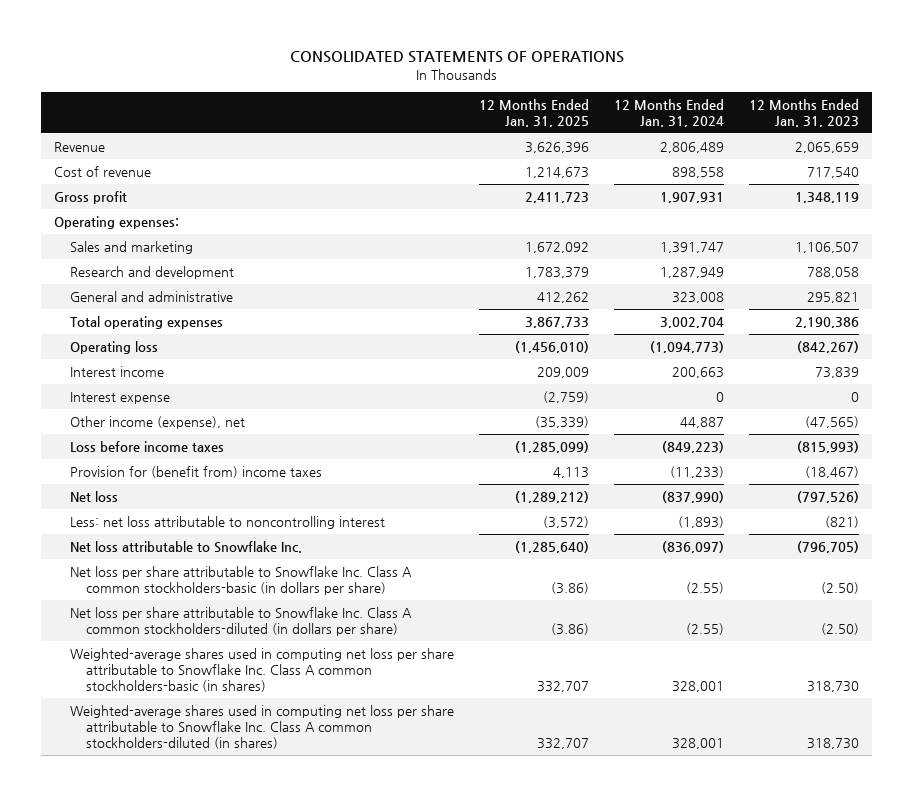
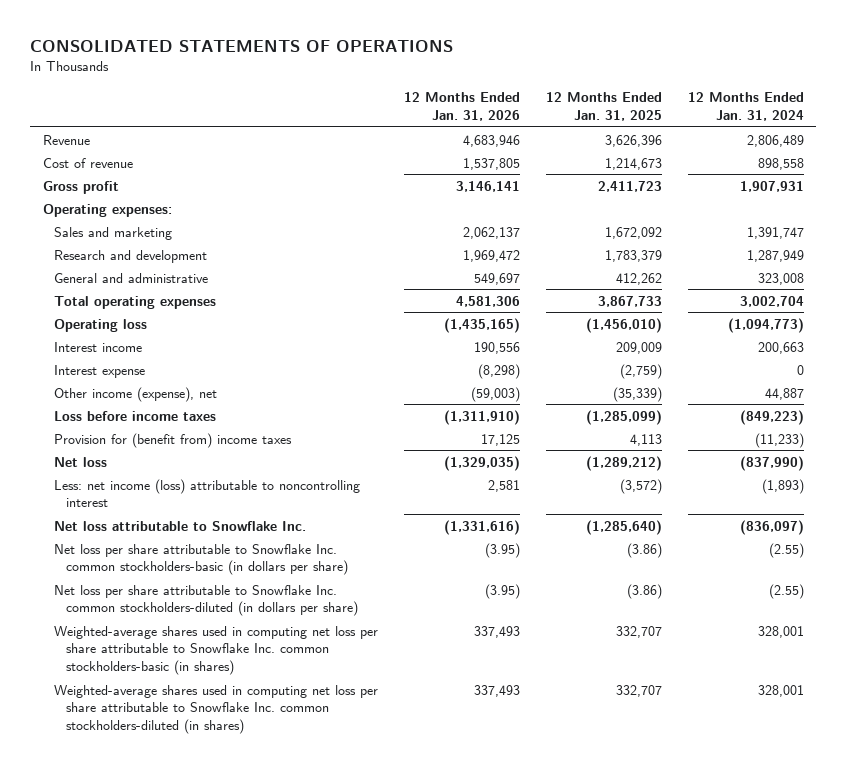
[749,98,860,127] 12 Months Ended Jan. 31, 2023 -> none
none -> [404,92,521,121] 12 Months Ended Jan. 31, 2026
[69,516,385,530] Less: net loss attributable to noncontrolling interest -> [54,478,361,508] Less: net income (loss) attributable to noncontrolling interest
[69,566,412,596] Net loss per share attributable to Snowflake Inc. Class A common stockholders-basic (in dollars per share) -> [54,543,348,576] Net loss per share attributable to Snowflake Inc. common stockholders-basic (in dollars per share)
[69,607,412,637] Net loss per share attributable to Snowflake Inc. Class A common stockholders-diluted (in dollars per share) -> [54,584,358,617] Net loss per share attributable to Snowflake Inc. common stockholders-diluted (in dollars per share)
[69,648,454,693] Weighted-average shares used in computing net loss per share attributable to Snowflake Inc. Class A common stockholders-basic (in shares) -> [54,625,379,676] Weighted-average shares used in computing net loss per share attributable to Snowflake Inc. common stockholders-basic (in shares)
[69,705,454,750] Weighted-average shares used in computing net loss per share attributable to Snowflake Inc. Class A common stockholders-diluted (in shares) -> [54,684,379,735] Weighted-average shares used in computing net loss per share attributable to Snowflake Inc. common stockholders-diluted (in shares)

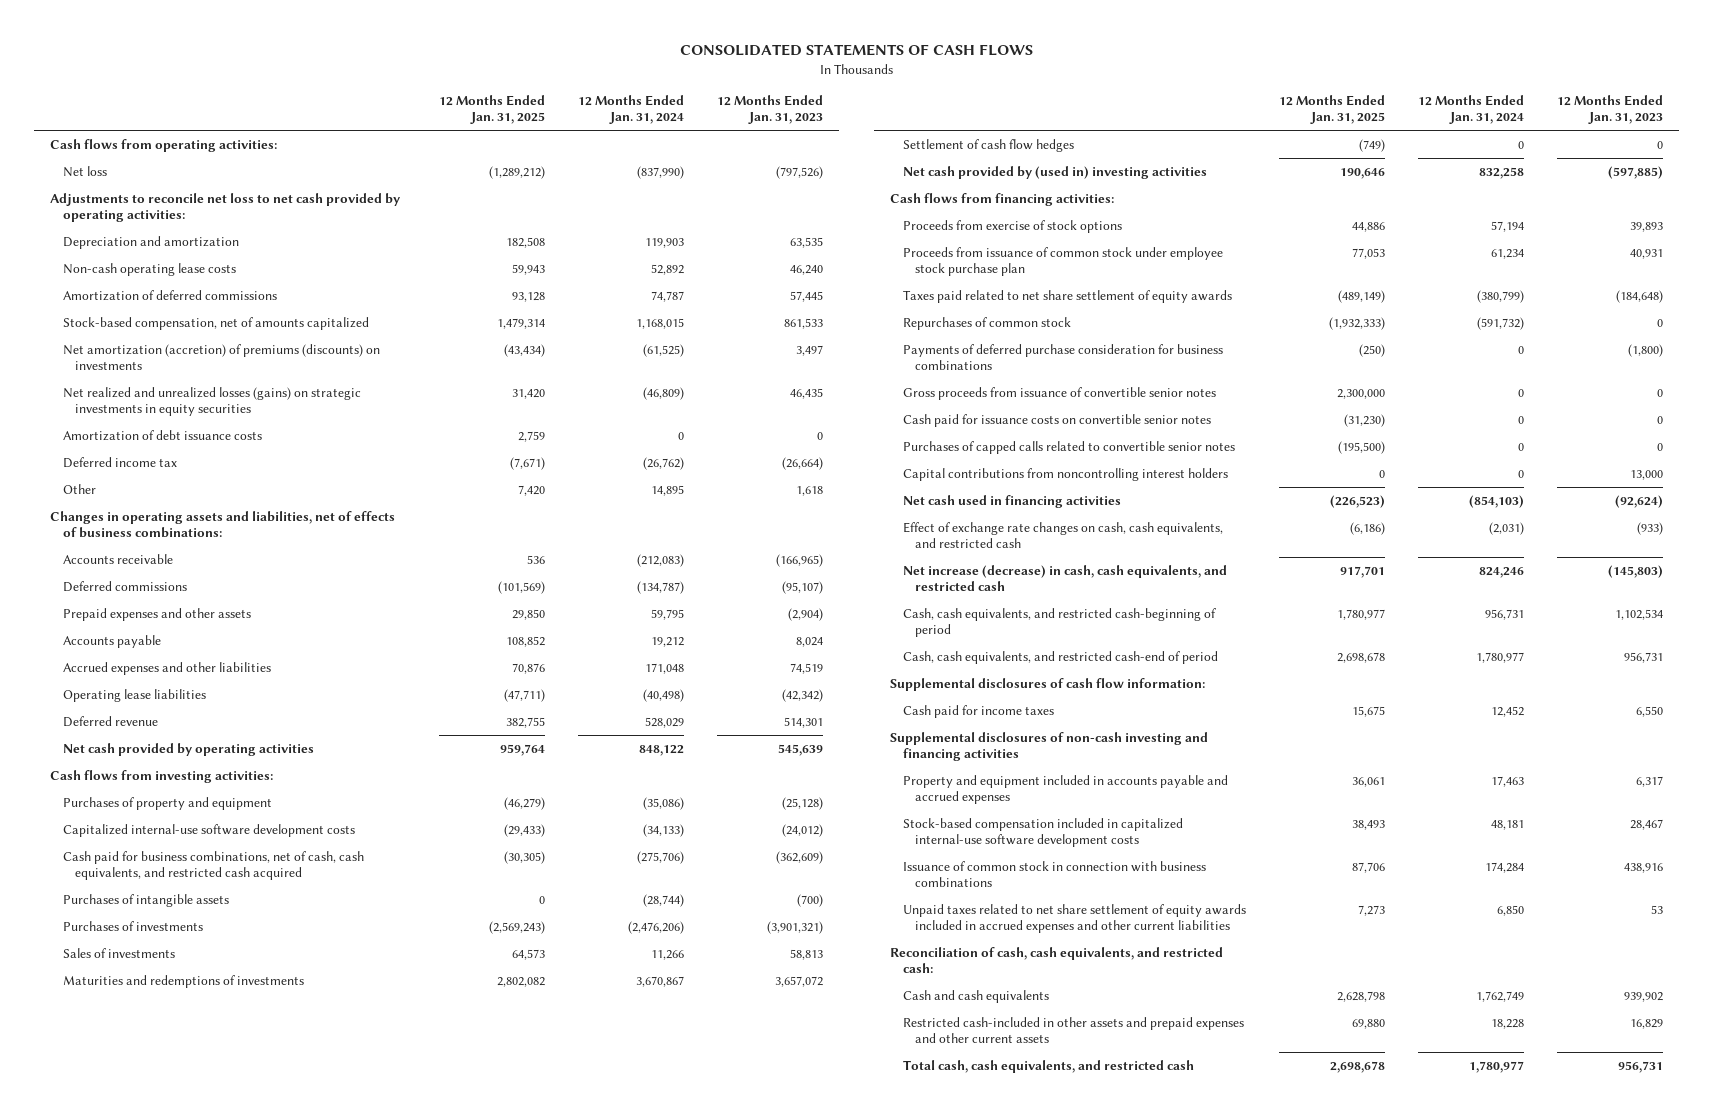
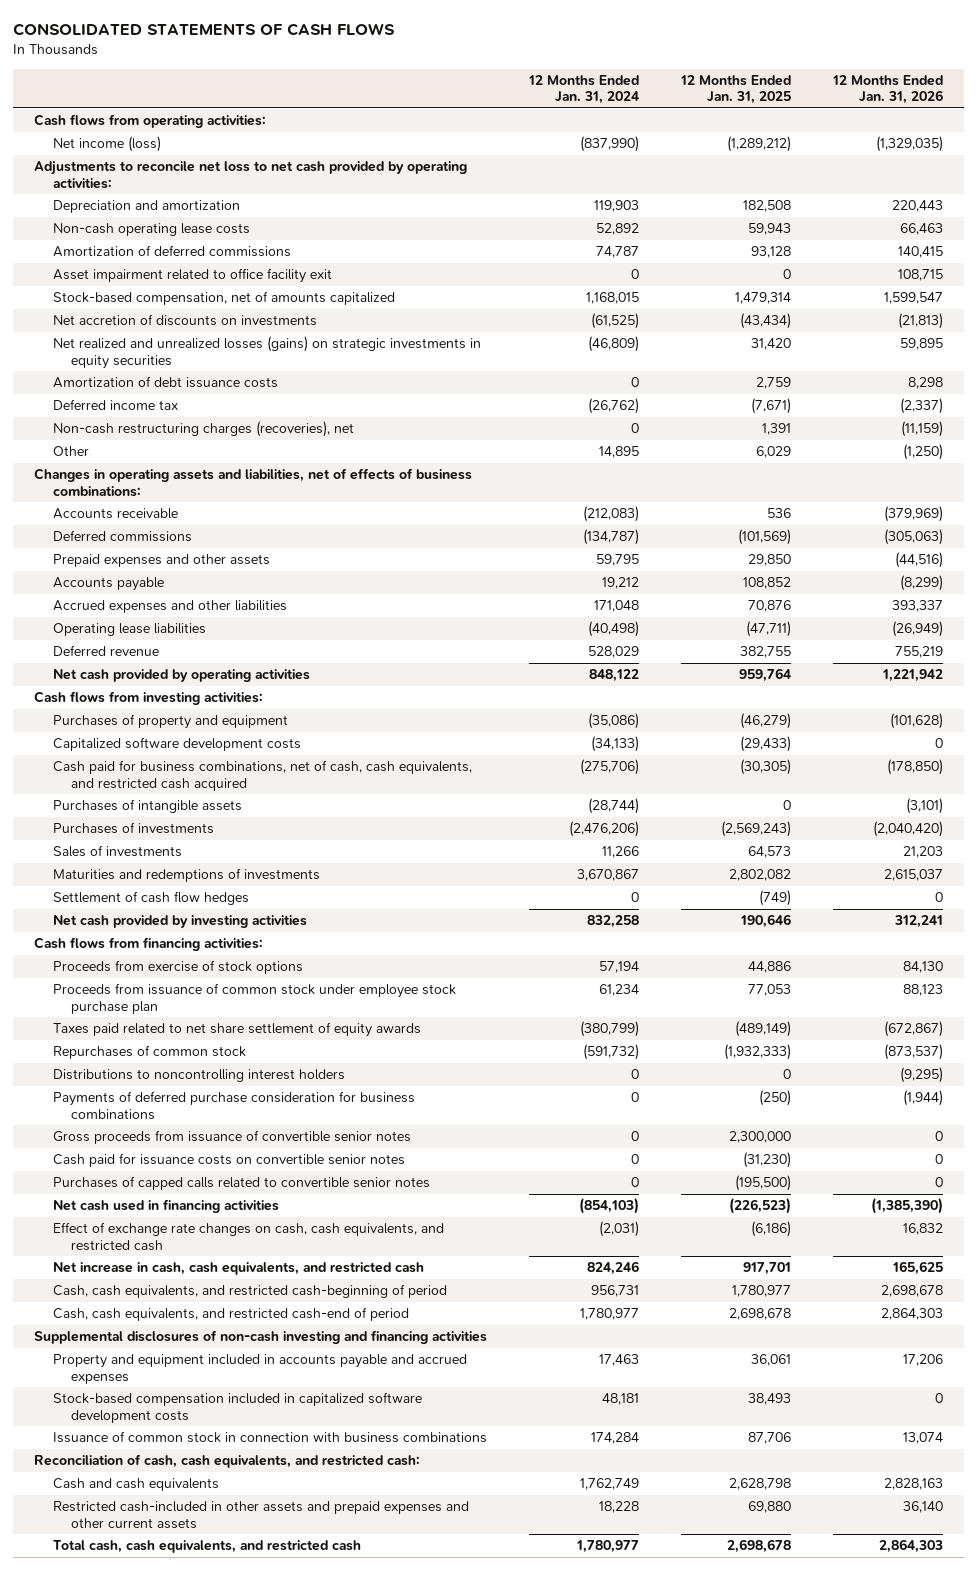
[716,95,823,125] 12 Months Ended Jan. 31, 2023 -> none
none -> [832,74,944,105] 12 Months Ended Jan. 31, 2026
[62,165,107,177] Net loss -> [52,136,161,153] Net income (loss)
none -> [52,268,332,284] Asset impairment related to office facility exit
[62,343,380,371] Net amortization (accretion) of premiums (discounts) on investments -> [52,314,317,327] Net accretion of discounts on investments
none -> [52,421,354,438] Non-cash restructuring charges (recoveries), net
[517,484,545,496] 7,420 -> [756,446,792,459] 6,029
[62,823,355,837] Capitalized internal-use software development costs -> [52,737,301,752] Capitalized software development costs
[902,165,1207,179] Net cash provided by (used in) investing activities -> [52,915,307,929] Net cash provided by investing activities
none -> [52,1069,345,1083] Distributions to noncontrolling interest holders
[902,467,1228,481] Capital contributions from noncontrolling interest holders -> none
[902,564,1227,592] Net increase (decrease) in cash, cash equivalents, and restricted cash -> [52,1262,424,1276] Net increase in cash, cash equivalents, and restricted cash
[890,677,1206,691] Supplemental disclosures of cash flow information: -> none
[902,704,1054,718] Cash paid for income taxes -> none
[902,817,1183,848] Stock-based compensation included in capitalized internal-use software development costs -> [52,1392,422,1423] Stock-based compensation included in capitalized software development costs
[902,903,1246,934] Unpaid taxes related to net share settlement of equity awards included in accrued expenses and other current liabilities -> none

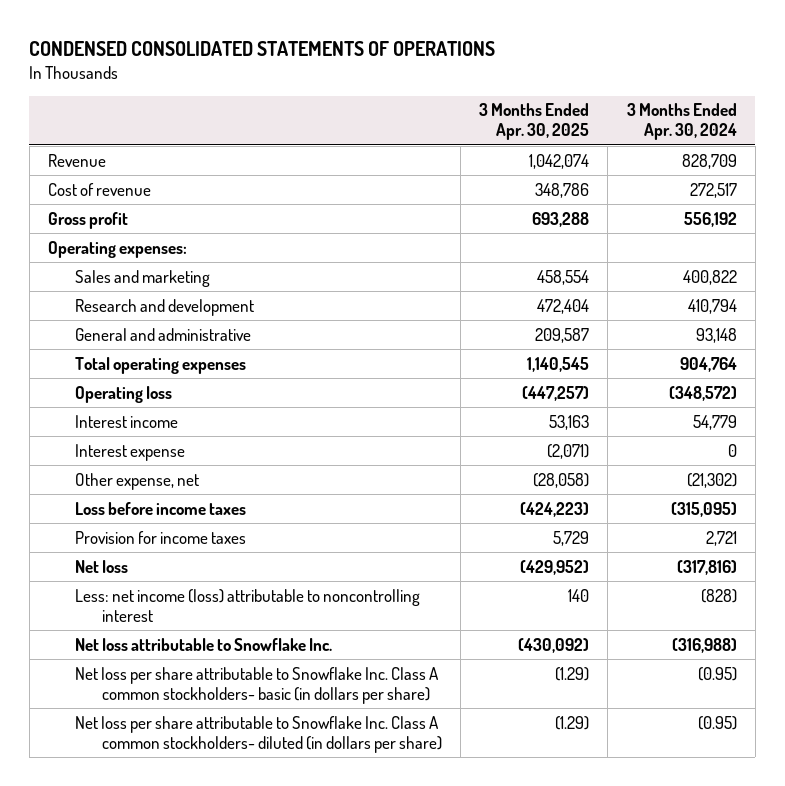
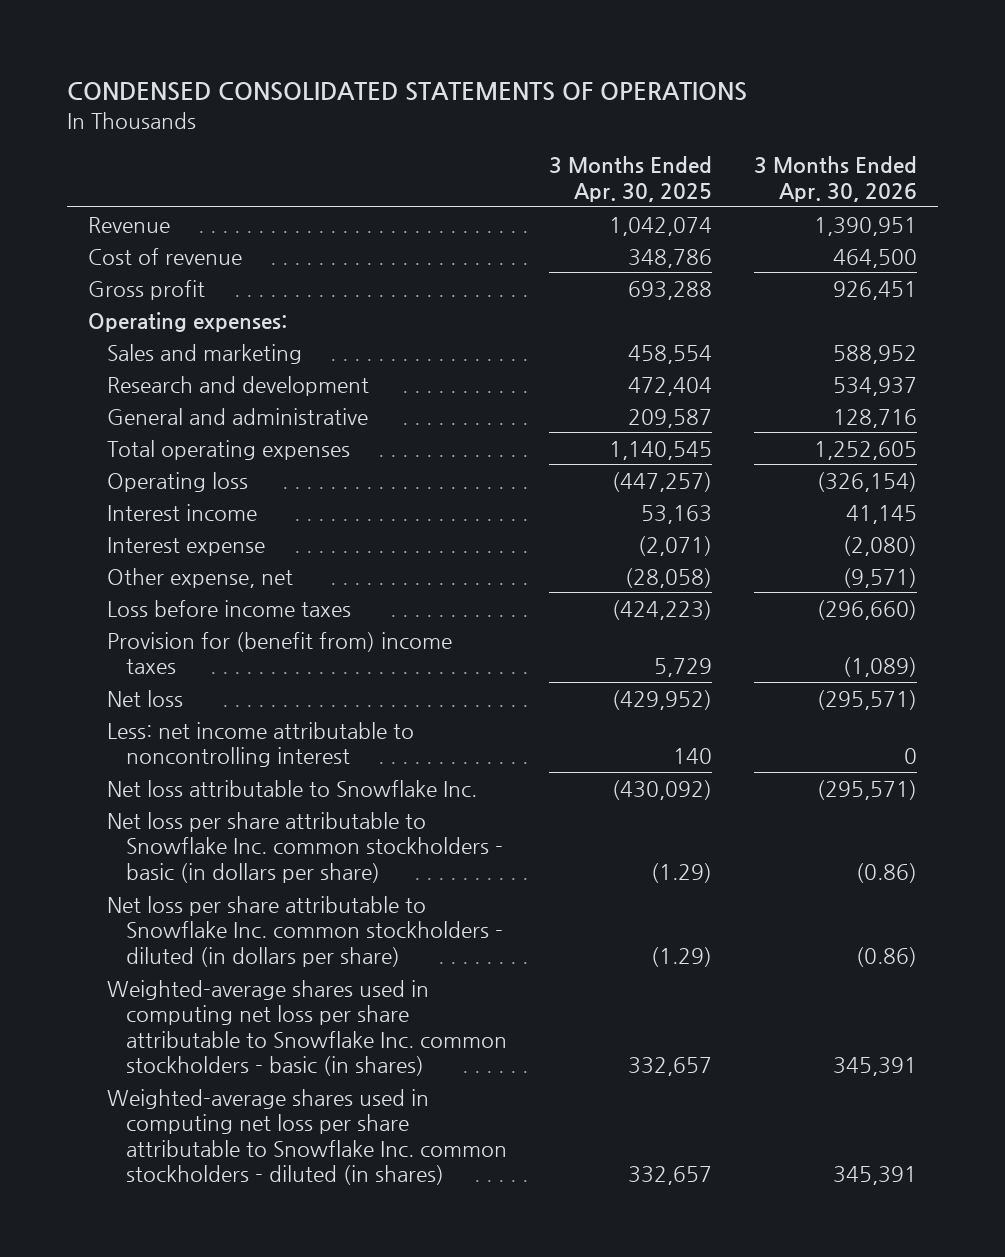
[626,103,737,141] 3 Months Ended Apr. 30, 2024 -> none
none -> [754,156,918,202] 3 Months Ended Apr. 30, 2026
[74,530,246,544] Provision for income taxes -> [106,631,452,675] Provision for (benefit from) income taxes
[74,588,420,622] Less: net income (loss) attributable to noncontrolling interest -> [106,721,414,768] Less: net income attributable to noncontrolling interest
[74,666,439,704] Net loss per share attributable to Snowflake Inc. Class A common stockholders- basic (in dollars per share) -> [106,811,503,883] Net loss per share attributable to Snowflake Inc. common stockholders - basic (in dollars per share)
[74,715,442,753] Net loss per share attributable to Snowflake Inc. Class A common stockholders- diluted (in dollars per share) -> [106,895,503,967] Net loss per share attributable to Snowflake Inc. common stockholders - diluted (in dollars per share)
none -> [106,979,507,1077] Weighted-average shares used in computing net loss per share attributable to Snowflake Inc. common stockholders - basic (in shares)
none -> [106,1088,507,1186] Weighted-average shares used in computing net loss per share attributable to Snowflake Inc. common stockholders - diluted (in shares)

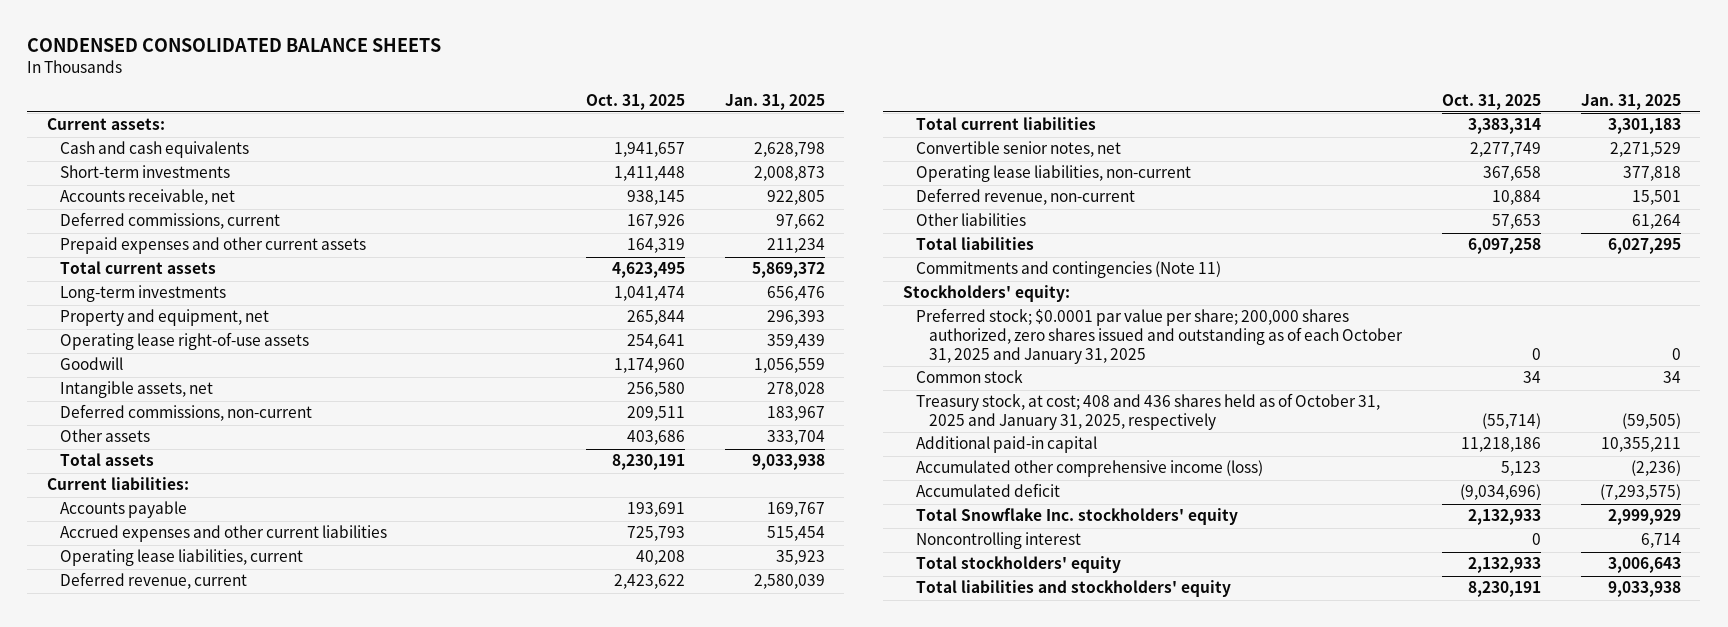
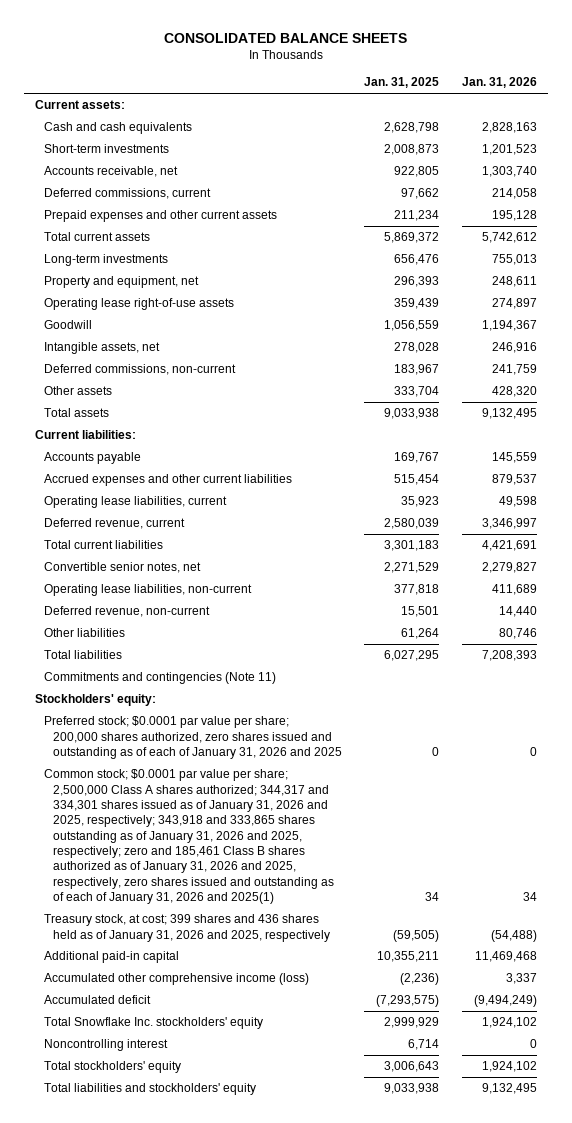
[27,37,442,52] CONDENSED CONSOLIDATED BALANCE SHEETS -> [163,32,407,43] CONSOLIDATED BALANCE SHEETS
[585,93,685,110] Oct. 31, 2025 -> none
none -> [461,77,537,89] Jan. 31, 2026
[916,308,1404,364] Preferred stock; $0.0001 par value per share; 200,000 shares authorized, zero shares issued and outstanding as of each October 31, 2025 and January 31, 2025 -> [43,716,342,759] Preferred stock; $0.0001 par value per share; 200,000 shares authorized, zero shares issued and outstanding as of each of January 31, 2026 and 2025
[916,370,1024,384] Common stock -> [43,769,334,904] Common stock; $0.0001 par value per share; 2,500,000 Class A shares authorized; 344,317 and 334,301 shares issued as of January 31, 2026 and 2025, respectively; 343,918 and 333,865 shares outstanding as of January 31, 2026 and 2025, respectively; zero and 185,461 Class B shares authorized as of January 31, 2026 and 2025, respectively, zero shares issued and outstanding as of each of January 31, 2026 and 2025(1)
[916,393,1381,431] Treasury stock, at cost; 408 and 436 shares held as of October 31, 2025 and January 31, 2025, respectively -> [43,914,330,942] Treasury stock, at cost; 399 shares and 436 shares held as of January 31, 2026 and 2025, respectively

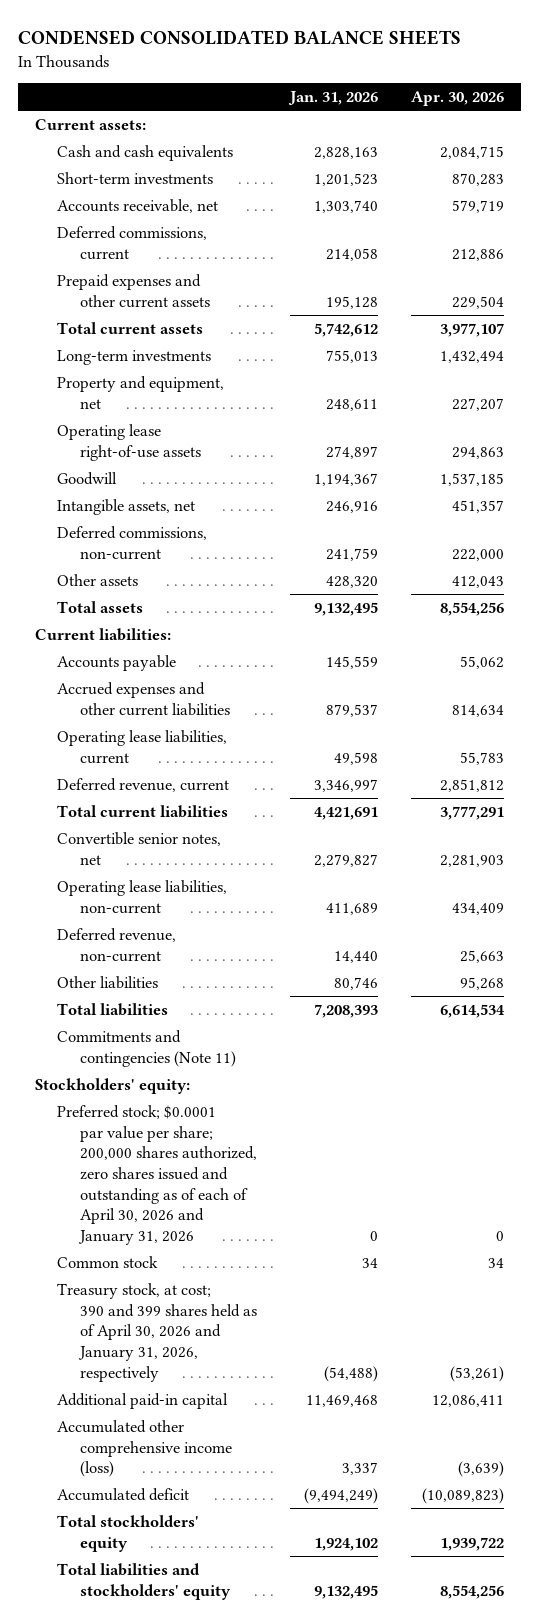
[163,32,407,43] CONSOLIDATED BALANCE SHEETS -> [18,30,462,46] CONDENSED CONSOLIDATED BALANCE SHEETS
[364,77,440,89] Jan. 31, 2025 -> none
none -> [411,91,505,107] Apr. 30, 2026
[43,716,342,759] Preferred stock; $0.0001 par value per share; 200,000 shares authorized, zero shares issued and outstanding as of each of January 31, 2026 and 2025 -> [57,1104,258,1245] Preferred stock; $0.0001 par value per share; 200,000 shares authorized, zero shares issued and outstanding as of each of April 30, 2026 and January 31, 2026
[43,769,334,904] Common stock; $0.0001 par value per share; 2,500,000 Class A shares authorized; 344,317 and 334,301 shares issued as of January 31, 2026 and 2025, respectively; 343,918 and 333,865 shares outstanding as of January 31, 2026 and 2025, respectively; zero and 185,461 Class B shares authorized as of January 31, 2026 and 2025, respectively, zero shares issued and outstanding as of each of January 31, 2026 and 2025(1) -> [57,1255,159,1268] Common stock
[43,914,330,942] Treasury stock, at cost; 399 shares and 436 shares held as of January 31, 2026 and 2025, respectively -> [57,1282,258,1382] Treasury stock, at cost; 390 and 399 shares held as of April 30, 2026 and January 31, 2026, respectively
[43,1017,263,1030] Total Snowflake Inc. stockholders' equity -> none
[43,1039,168,1052] Noncontrolling interest -> none

